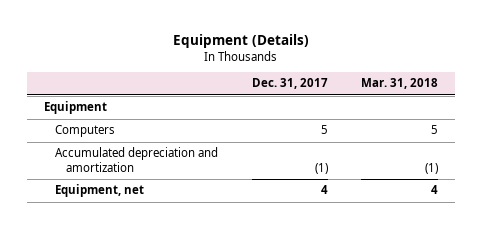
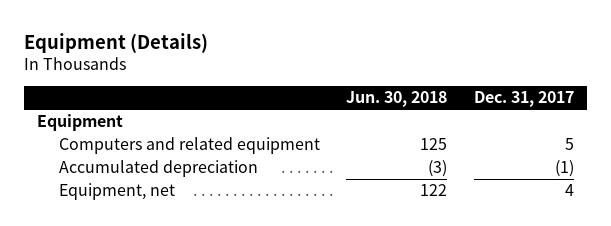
[361,78,439,90] Mar. 31, 2018 -> none
none -> [346,91,448,108] Jun. 30, 2018
[55,125,116,138] Computers -> [58,137,320,155] Computers and related equipment
[55,147,219,172] Accumulated depreciation and amortization -> [58,160,258,178] Accumulated depreciation

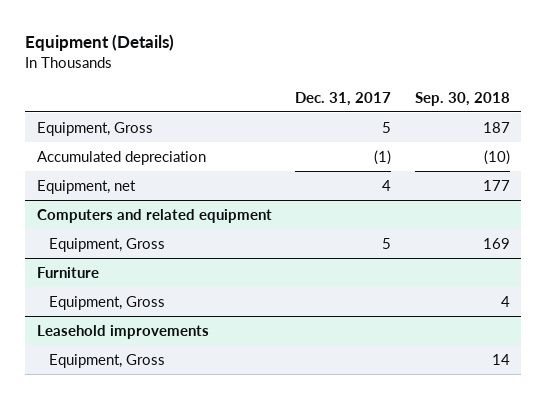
[346,91,448,108] Jun. 30, 2018 -> none
none -> [414,91,510,106] Sep. 30, 2018
[37,114,124,132] Equipment -> none
[58,137,320,155] Computers and related equipment -> [36,121,153,136] Equipment, Gross
none -> [36,208,272,223] Computers and related equipment
none -> [48,237,165,252] Equipment, Gross
none -> [36,266,99,278] Furniture
none -> [48,295,165,310] Equipment, Gross
none -> [36,324,209,339] Leasehold improvements
none -> [48,353,165,368] Equipment, Gross

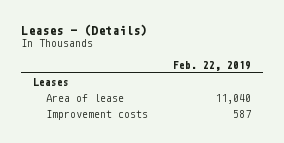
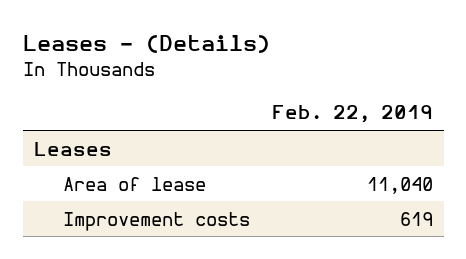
[232,110,251,119] 587 -> [399,211,433,226] 619

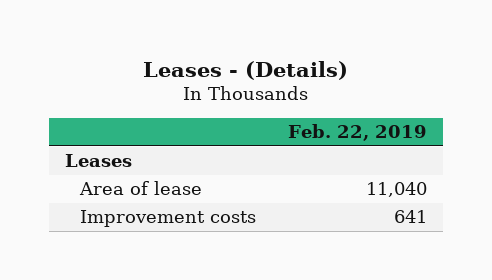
[399,211,433,226] 619 -> [393,210,427,224] 641

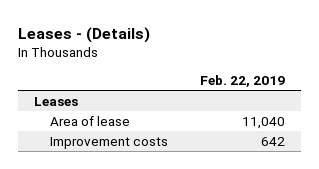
[393,210,427,224] 641 -> [260,136,285,146] 642

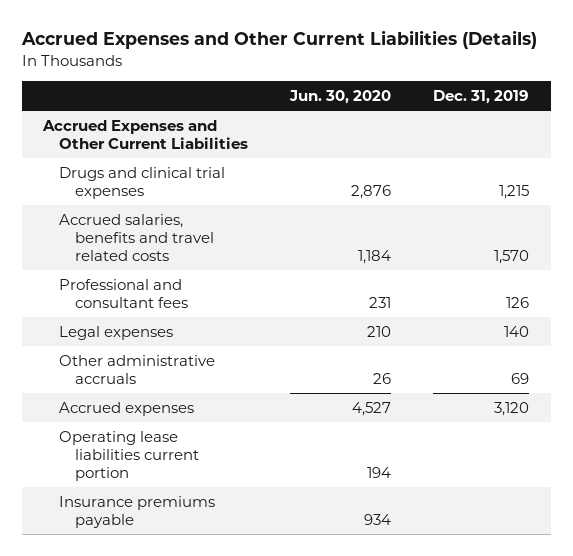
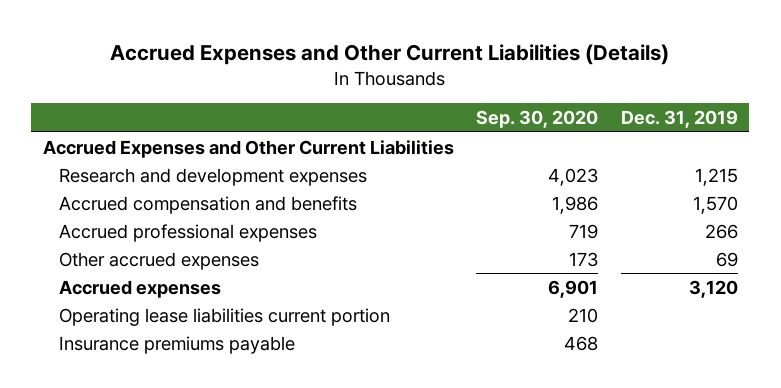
[289,89,392,104] Jun. 30, 2020 -> none
none -> [476,109,599,128] Sep. 30, 2020
[58,278,188,308] Professional and consultant fees -> none
[58,325,173,340] Legal expenses -> none
[58,166,225,199] Drugs and clinical trial expenses -> [58,167,367,186] Research and development expenses
[58,213,214,261] Accrued salaries, benefits and travel related costs -> [58,195,357,214] Accrued compensation and benefits
none -> [58,223,317,242] Accrued professional expenses
[58,354,215,384] Other administrative accruals -> [58,251,259,270] Other accrued expenses

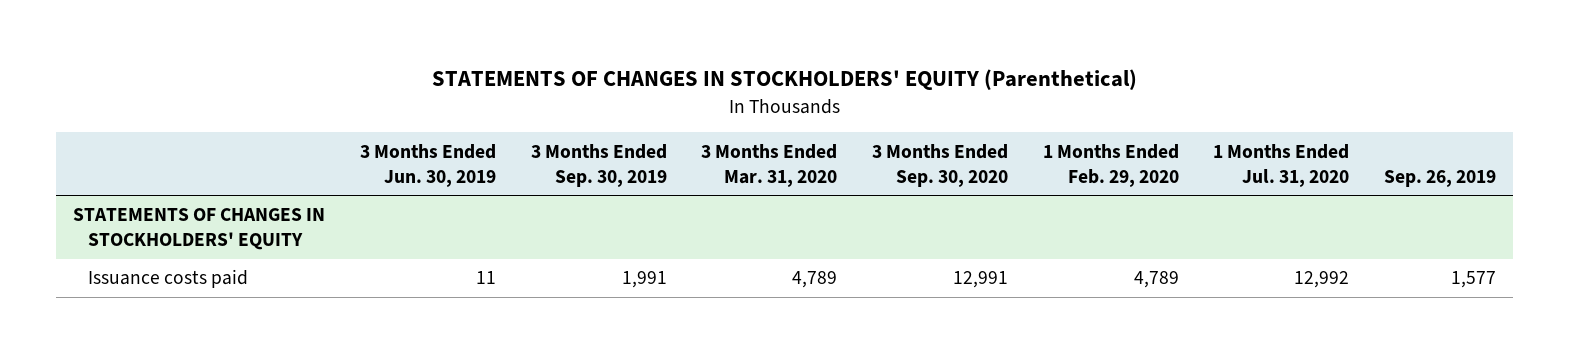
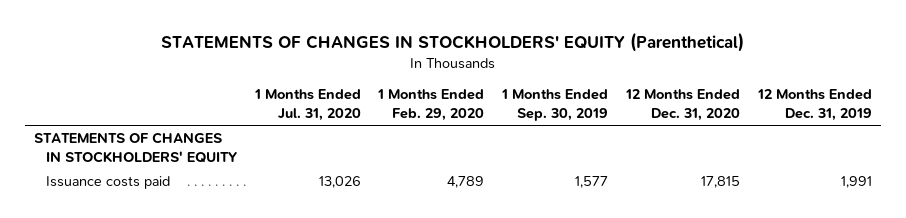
[359,143,496,187] 3 Months Ended Jun. 30, 2019 -> none
[530,143,667,187] 3 Months Ended Sep. 30, 2019 -> none
[701,143,838,187] 3 Months Ended Mar. 31, 2020 -> none
[871,143,1008,187] 3 Months Ended Sep. 30, 2020 -> none
[1383,169,1496,187] Sep. 26, 2019 -> none
none -> [501,89,609,122] 1 Months Ended Sep. 30, 2019
none -> [624,89,740,122] 12 Months Ended Dec. 31, 2020
none -> [756,89,872,122] 12 Months Ended Dec. 31, 2019
[1294,271,1350,289] 12,992 -> [318,175,361,188] 13,026

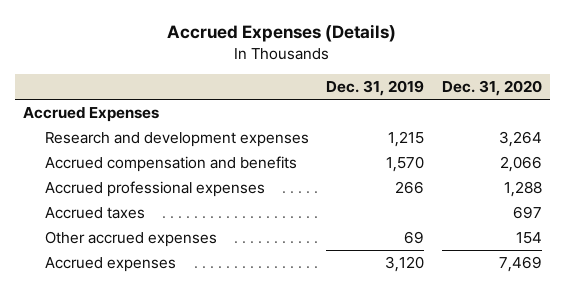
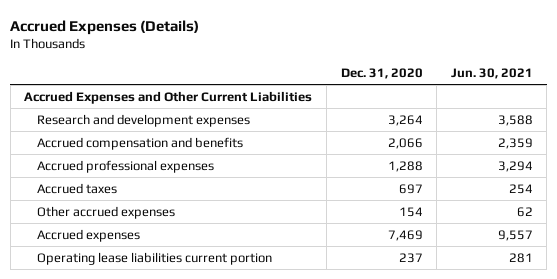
[326,80,425,97] Dec. 31, 2019 -> none
none -> [450,67,533,79] Jun. 30, 2021
[23,106,160,122] Accrued Expenses -> [24,90,313,104] Accrued Expenses and Other Current Liabilities
none -> [36,251,272,265] Operating lease liabilities current portion

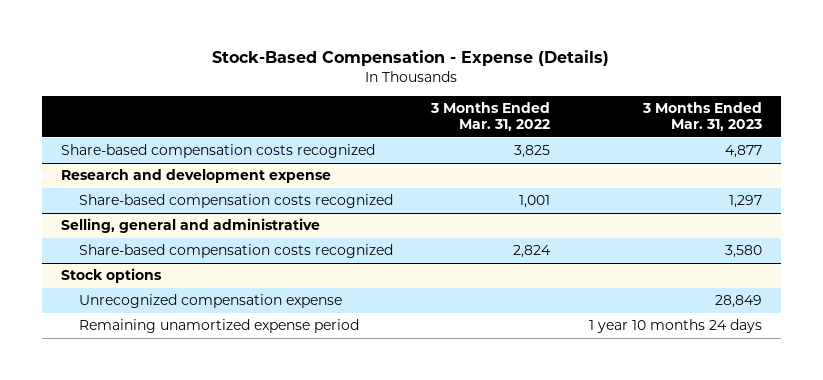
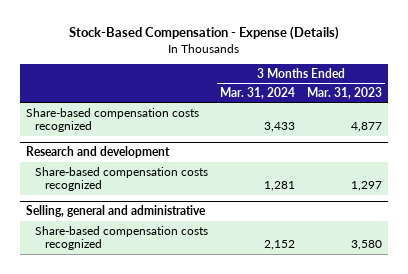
[430,101,551,132] 3 Months Ended Mar. 31, 2022 -> none
none -> [220,86,296,99] Mar. 31, 2024
[61,169,332,184] Research and development expense -> [25,146,170,159] Research and development
[61,268,163,284] Stock options -> none
[78,294,342,309] Unrecognized compensation expense -> none
[78,319,359,334] Remaining unamortized expense period -> none

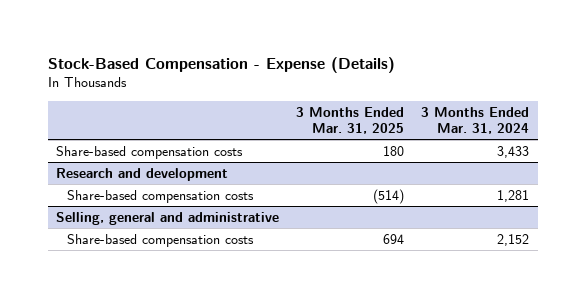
[307,86,383,99] Mar. 31, 2023 -> none
none -> [296,107,405,135] 3 Months Ended Mar. 31, 2025
[25,107,199,133] Share-based compensation costs recognized -> [56,145,244,159] Share-based compensation costs
[35,166,209,192] Share-based compensation costs recognized -> [67,189,255,203] Share-based compensation costs
[35,225,209,251] Share-based compensation costs recognized -> [67,233,255,247] Share-based compensation costs

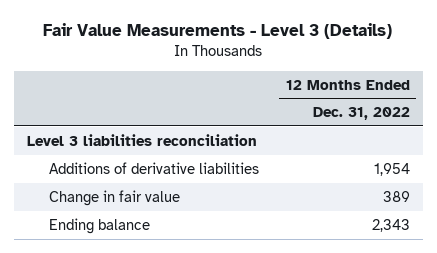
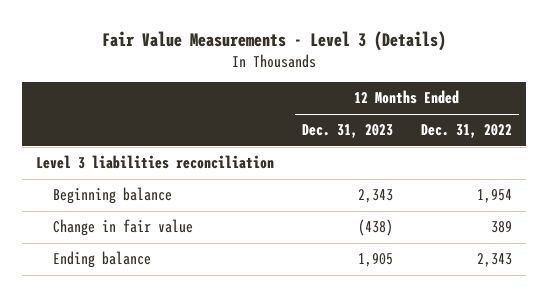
none -> [301,124,393,139] Dec. 31, 2023
[49,161,260,174] Additions of derivative liabilities -> [53,187,173,205] Beginning balance

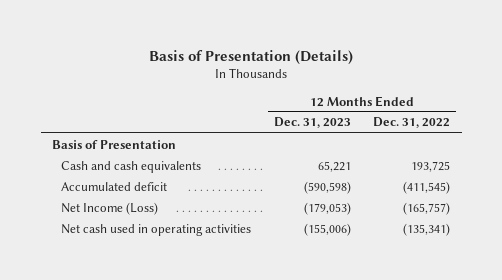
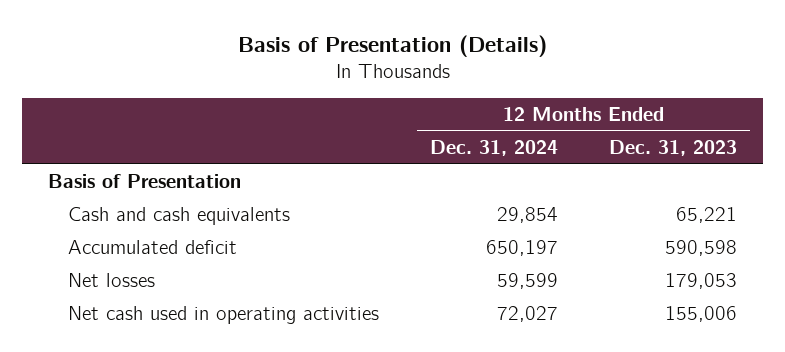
[373,117,451,129] Dec. 31, 2022 -> none
none -> [429,140,558,157] Dec. 31, 2024
[303,180,351,194] (590,598) -> [665,240,738,257] 590,598
[61,201,159,215] Net Income (Loss) -> [67,273,155,288] Net losses
[303,201,351,215] (179,053) -> [665,273,738,290] 179,053
[303,222,351,236] (155,006) -> [665,306,738,323] 155,006

